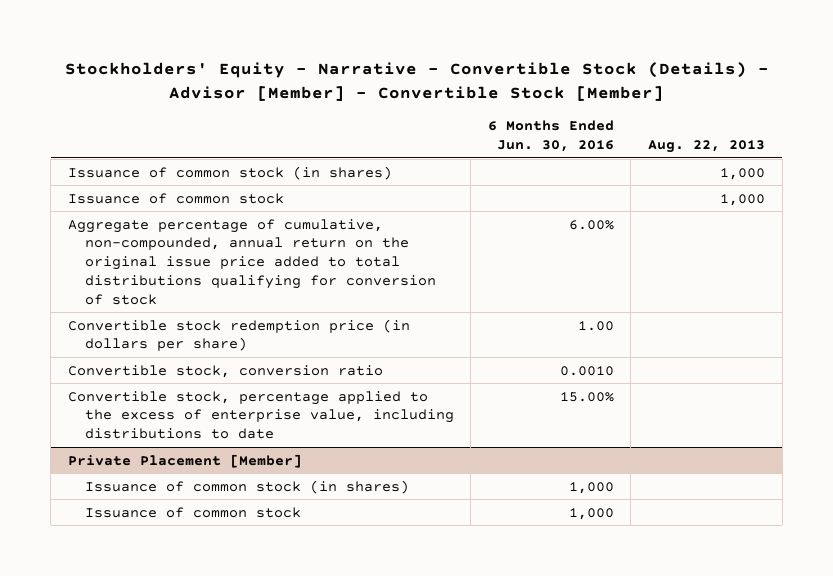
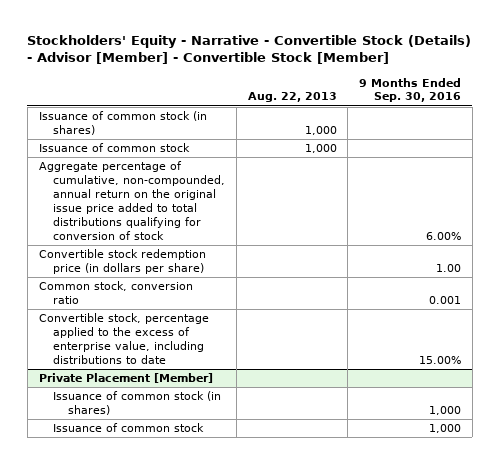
[487,120,614,152] 6 Months Ended Jun. 30, 2016 -> none
none -> [358,77,461,103] 9 Months Ended Sep. 30, 2016
[68,364,384,378] Convertible stock, conversion ratio -> [38,281,193,305] Common stock, conversion ratio

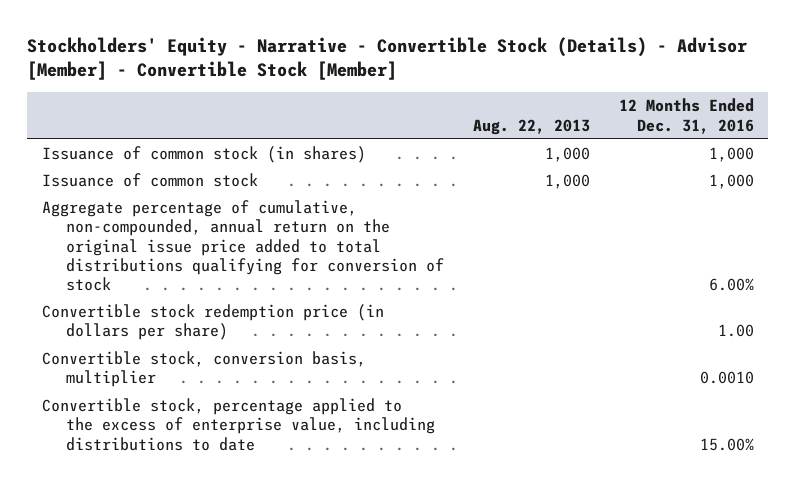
[358,77,461,103] 9 Months Ended Sep. 30, 2016 -> none
none -> [618,98,754,134] 12 Months Ended Dec. 31, 2016
[38,281,193,305] Common stock, conversion ratio -> [41,351,366,388] Convertible stock, conversion basis, multiplier
[38,373,213,384] Private Placement [Member] -> none
[53,391,222,416] Issuance of common stock (in shares) -> none
[53,423,205,433] Issuance of common stock -> none

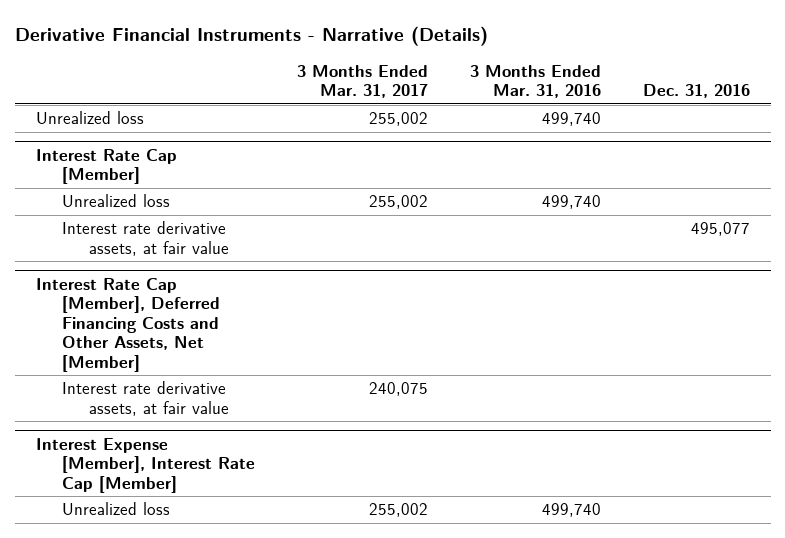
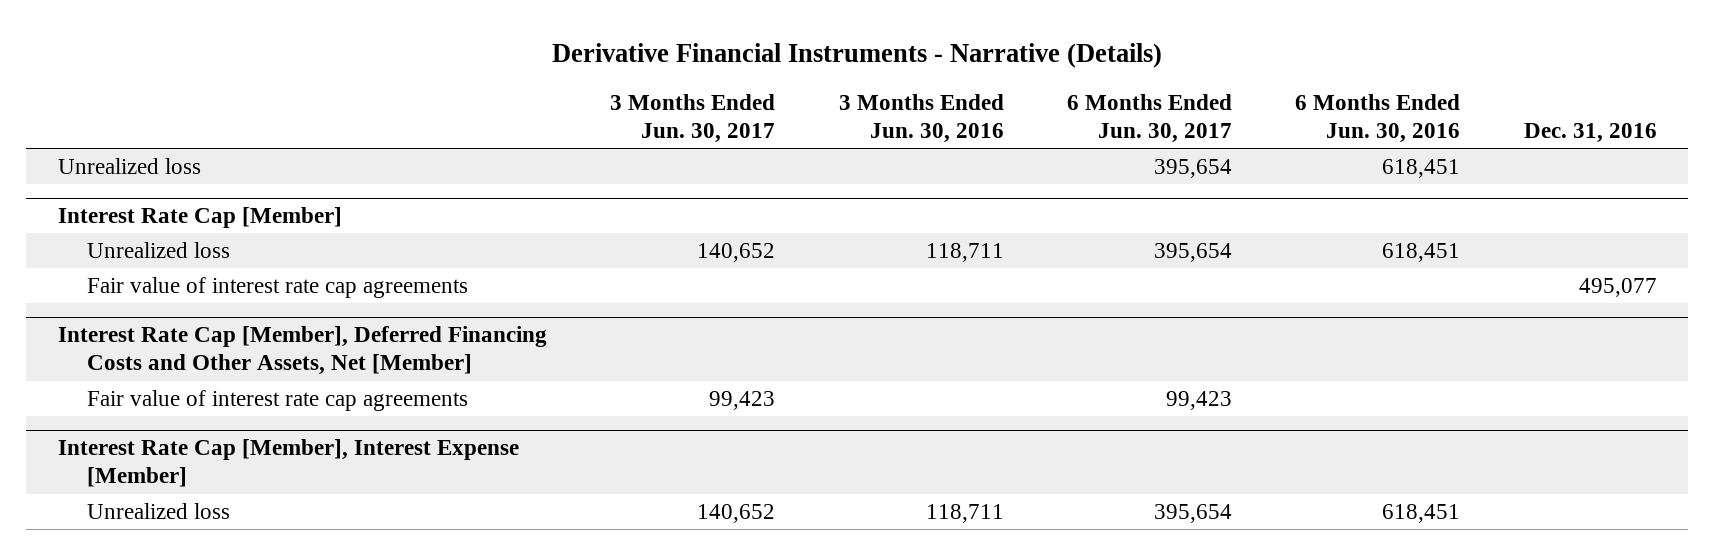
[297,64,429,99] 3 Months Ended Mar. 31, 2017 -> none
[469,64,601,99] 3 Months Ended Mar. 31, 2016 -> none
none -> [610,93,776,143] 3 Months Ended Jun. 30, 2017
none -> [838,93,1004,143] 3 Months Ended Jun. 30, 2016
none -> [1066,93,1232,143] 6 Months Ended Jun. 30, 2017
none -> [1295,93,1461,143] 6 Months Ended Jun. 30, 2016
[62,221,229,256] Interest rate derivative assets, at fair value -> [86,277,468,299] Fair value of interest rate cap agreements
[62,381,229,416] Interest rate derivative assets, at fair value -> [86,390,468,412] Fair value of interest rate cap agreements
[35,437,256,493] Interest Expense [Member], Interest Rate Cap [Member] -> [57,439,519,488] Interest Rate Cap [Member], Interest Expense [Member]

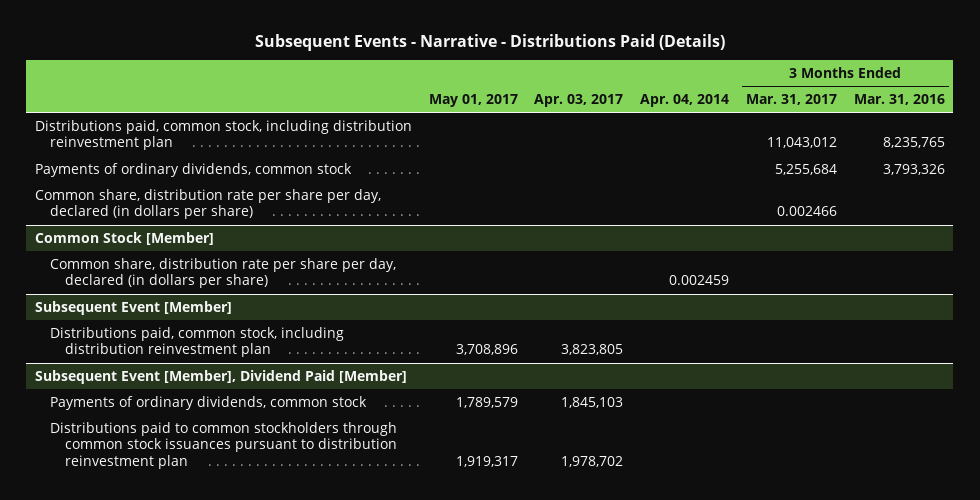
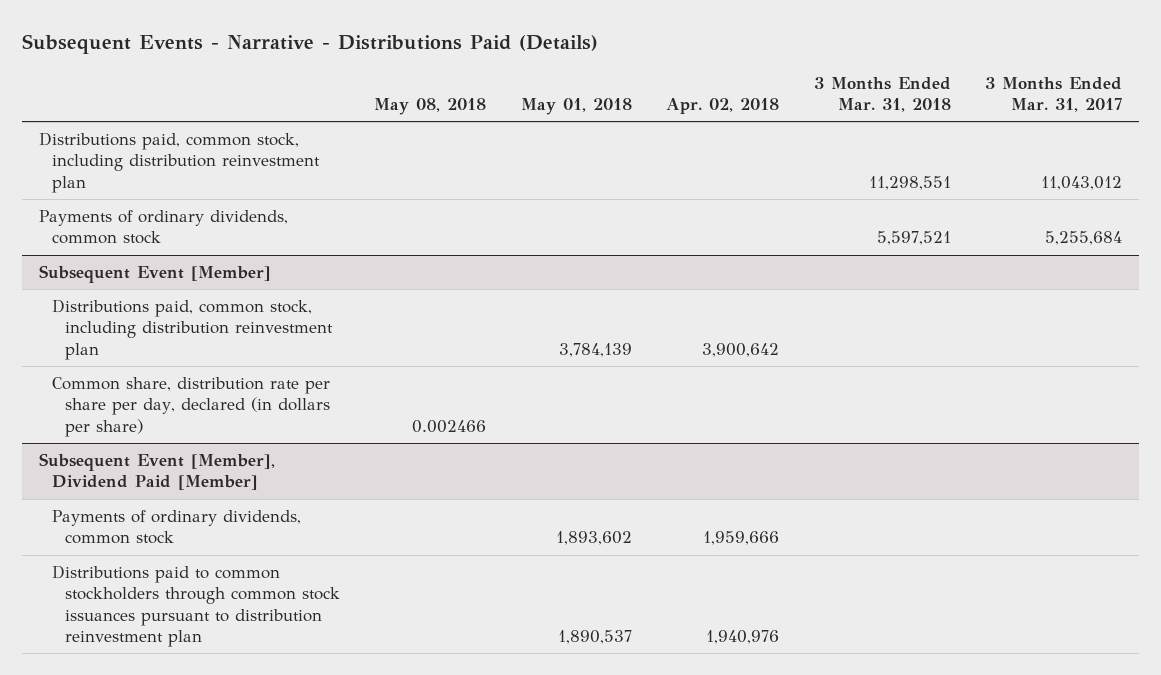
[428,93,518,107] May 01, 2017 -> none
[534,93,624,107] Apr. 03, 2017 -> none
[640,93,730,107] Apr. 04, 2014 -> none
[853,93,945,105] Mar. 31, 2016 -> none
none -> [374,98,487,116] May 08, 2018
none -> [520,98,632,116] May 01, 2018
none -> [666,98,780,115] Apr. 02, 2018
none -> [813,76,951,113] 3 Months Ended Mar. 31, 2018
[34,188,381,220] Common share, distribution rate per share per day, declared (in dollars per share) -> none
[34,231,214,245] Common Stock [Member] -> none
[49,257,396,289] Common share, distribution rate per share per day, declared (in dollars per share) -> none
none -> [52,377,331,437] Common share, distribution rate per share per day, declared (in dollars per share)

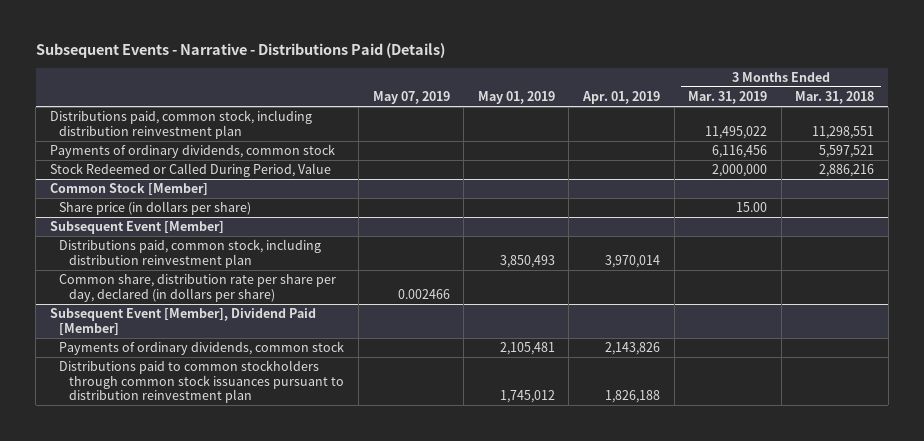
[374,98,487,116] May 08, 2018 -> none
[520,98,632,116] May 01, 2018 -> none
[666,98,780,115] Apr. 02, 2018 -> none
[984,76,1122,113] 3 Months Ended Mar. 31, 2017 -> none
none -> [372,90,450,104] May 07, 2019
none -> [477,90,555,104] May 01, 2019
none -> [581,90,660,104] Apr. 01, 2019
none -> [688,90,768,104] Mar. 31, 2019
none -> [49,163,331,178] Stock Redeemed or Called During Period, Value
none -> [49,183,208,196] Common Stock [Member]
none -> [59,201,252,216] Share price (in dollars per share)

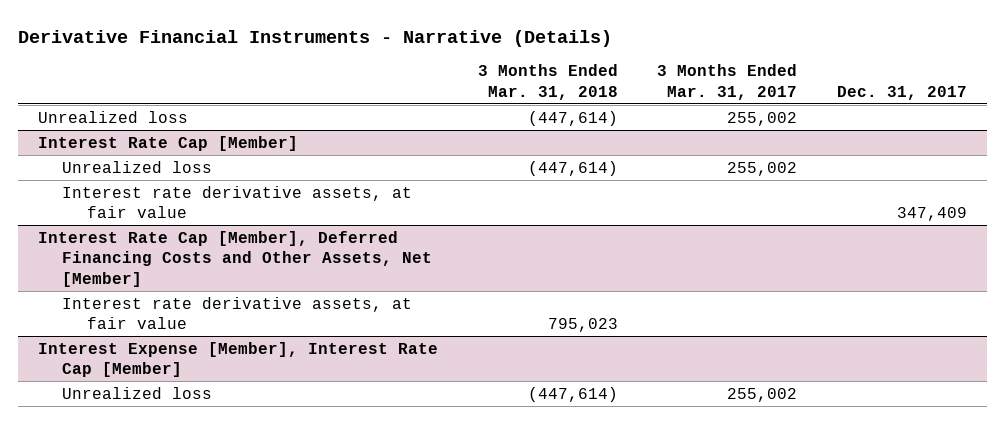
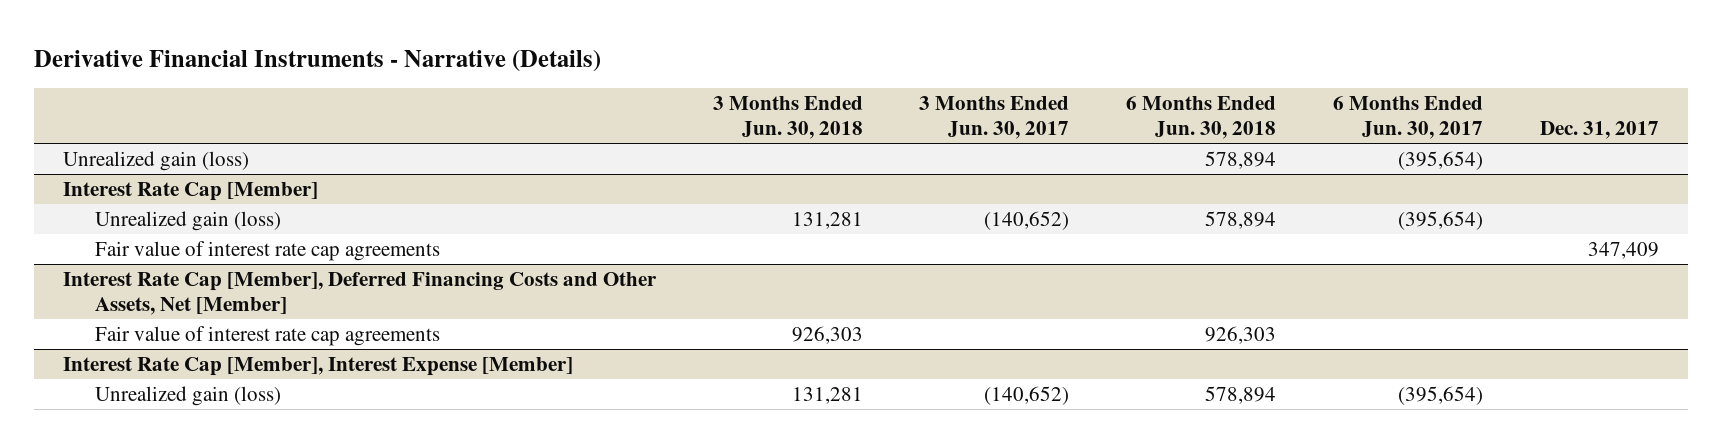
[477,64,618,100] 3 Months Ended Mar. 31, 2018 -> none
[657,64,798,100] 3 Months Ended Mar. 31, 2017 -> none
none -> [712,96,863,140] 3 Months Ended Jun. 30, 2018
none -> [919,96,1070,140] 3 Months Ended Jun. 30, 2017
none -> [1126,96,1277,140] 6 Months Ended Jun. 30, 2018
none -> [1333,96,1484,140] 6 Months Ended Jun. 30, 2017
[37,110,188,123] Unrealized loss -> [62,151,249,172] Unrealized gain (loss)
[62,160,213,173] Unrealized loss -> [95,211,282,232] Unrealized gain (loss)
[62,185,413,219] Interest rate derivative assets, at fair value -> [95,241,441,262] Fair value of interest rate cap agreements
[62,296,413,330] Interest rate derivative assets, at fair value -> [95,326,441,347] Fair value of interest rate cap agreements
[37,341,438,378] Interest Expense [Member], Interest Rate Cap [Member] -> [62,357,573,377] Interest Rate Cap [Member], Interest Expense [Member]
[62,386,213,399] Unrealized loss -> [95,386,282,407] Unrealized gain (loss)

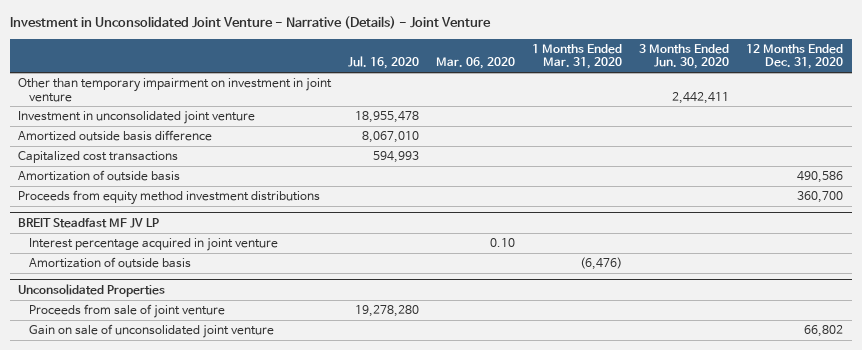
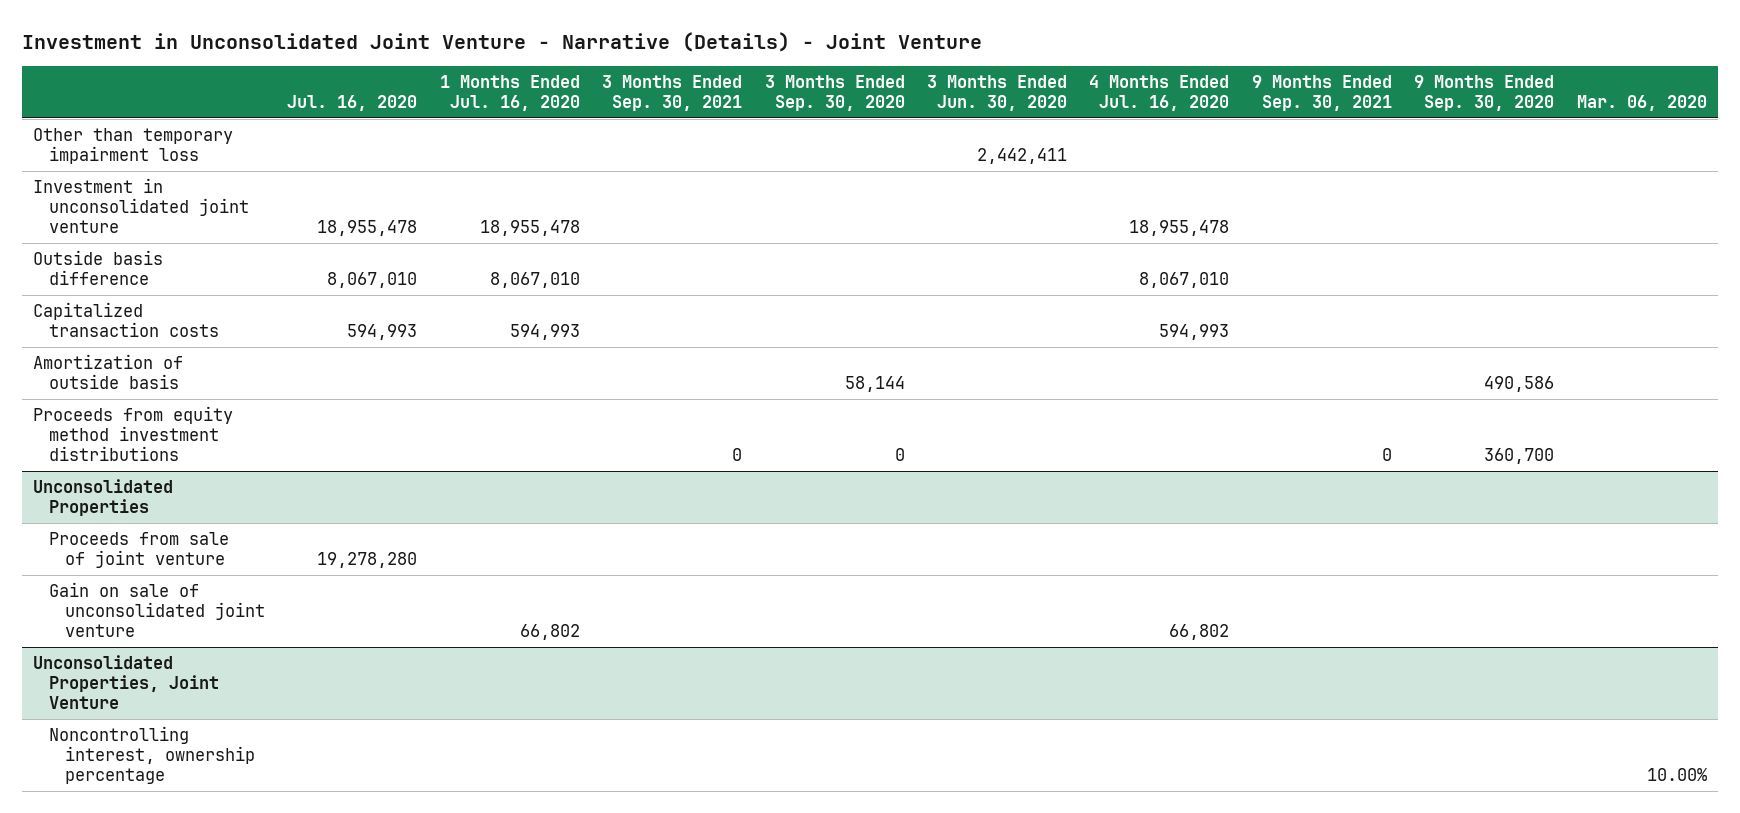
[532,43,623,70] 1 Months Ended Mar. 31, 2020 -> none
[746,43,844,70] 12 Months Ended Dec. 31, 2020 -> none
none -> [439,74,580,111] 1 Months Ended Jul. 16, 2020
none -> [602,74,743,111] 3 Months Ended Sep. 30, 2021
none -> [764,74,905,111] 3 Months Ended Sep. 30, 2020
none -> [1089,74,1230,111] 4 Months Ended Jul. 16, 2020
none -> [1251,74,1392,111] 9 Months Ended Sep. 30, 2021
none -> [1414,74,1555,111] 9 Months Ended Sep. 30, 2020
[18,78,333,102] Other than temporary impairment on investment in joint venture -> [33,128,234,165] Other than temporary impairment loss
[18,130,213,142] Amortized outside basis difference -> [33,250,164,286] Outside basis difference
[18,151,179,164] Capitalized cost transactions -> [33,302,219,338] Capitalized transaction costs
[18,217,160,228] BREIT Steadfast MF JV LP -> none
[28,238,278,252] Interest percentage acquired in joint venture -> none
[28,257,191,269] Amortization of outside basis -> none
none -> [33,655,219,710] Unconsolidated Properties, Joint Venture
none -> [48,726,255,785] Noncontrolling interest, ownership percentage

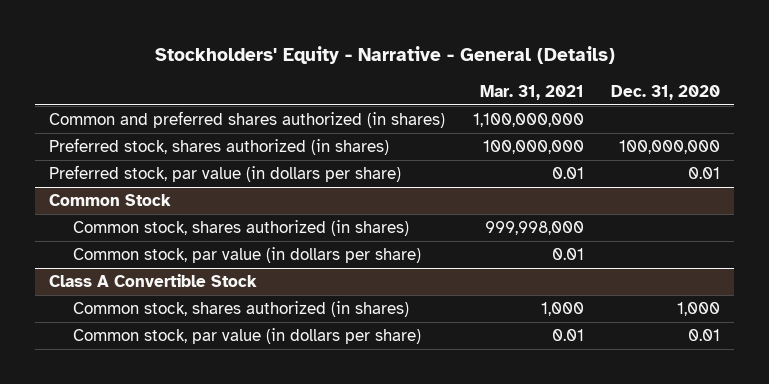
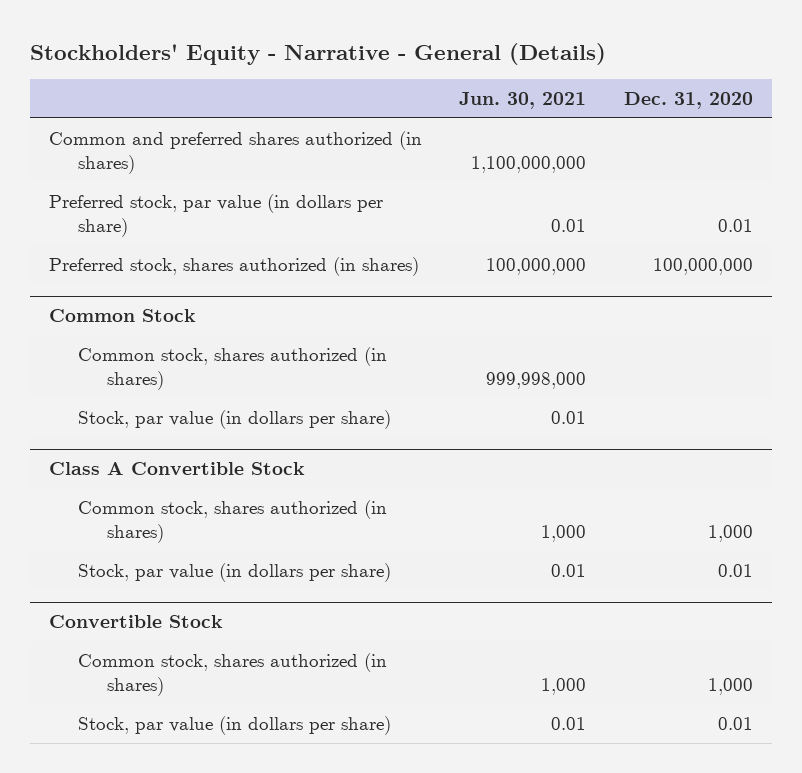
[479,84,584,100] Mar. 31, 2021 -> none
none -> [459,92,587,110] Jun. 30, 2021
[48,138,389,156] Preferred stock, shares authorized (in shares) -> [49,256,420,276] Preferred stock, shares authorized (in shares)
[73,247,422,264] Common stock, par value (in dollars per share) -> [78,409,392,429] Stock, par value (in dollars per share)
[73,328,422,345] Common stock, par value (in dollars per share) -> [78,562,392,582] Stock, par value (in dollars per share)
none -> [49,614,224,628] Convertible Stock
none -> [78,652,388,697] Common stock, shares authorized (in shares)
none -> [78,715,392,735] Stock, par value (in dollars per share)

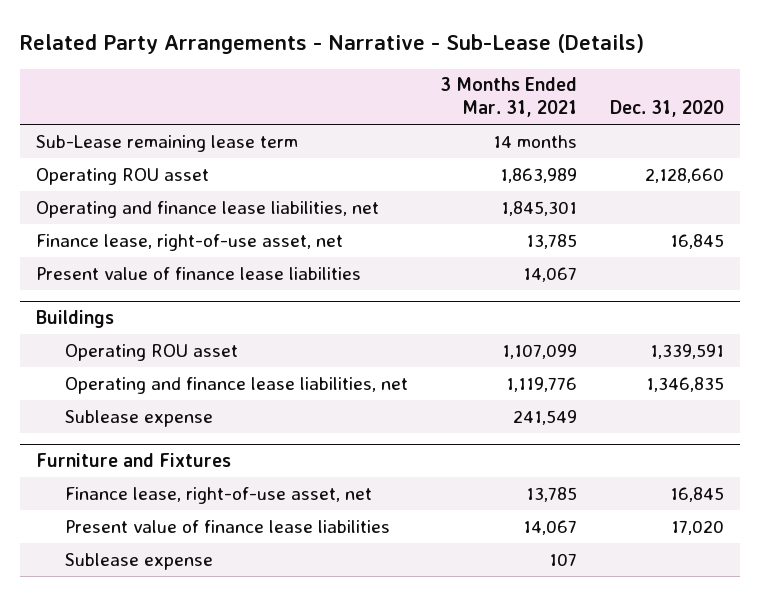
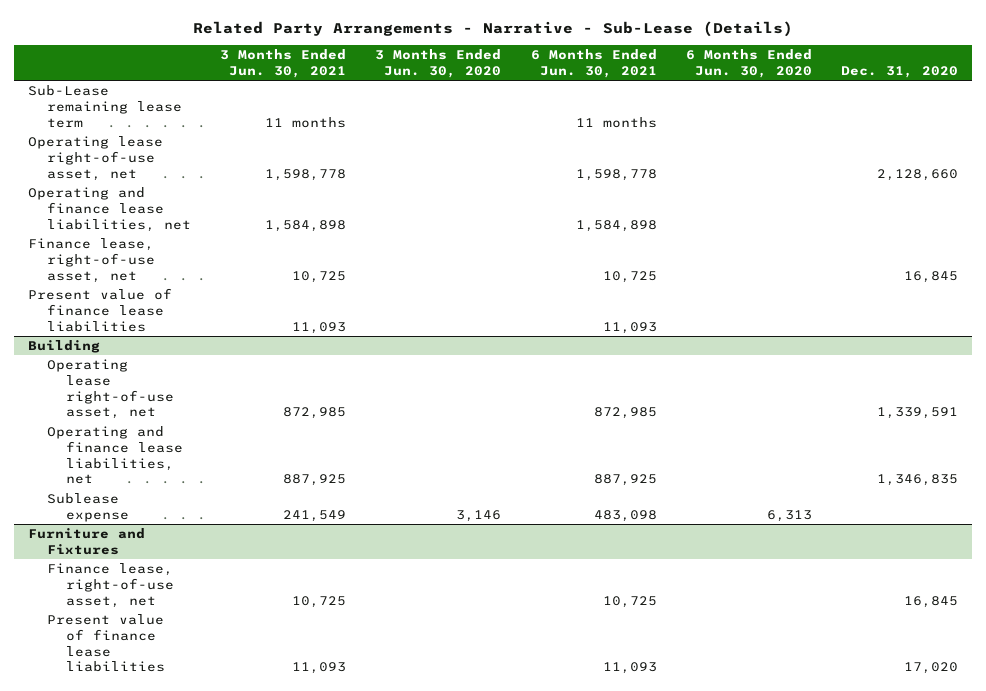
[440,77,578,118] 3 Months Ended Mar. 31, 2021 -> none
none -> [220,48,347,78] 3 Months Ended Jun. 30, 2021
none -> [375,48,502,78] 3 Months Ended Jun. 30, 2020
none -> [530,48,657,78] 6 Months Ended Jun. 30, 2021
none -> [685,48,812,78] 6 Months Ended Jun. 30, 2020
[35,167,209,185] Operating ROU asset -> [28,135,164,181] Operating lease right-of-use asset, net
[35,310,114,329] Buildings -> [28,339,101,353] Building
[65,343,239,361] Operating ROU asset -> [47,358,175,420] Operating lease right-of-use asset, net
[65,552,214,570] Sublease expense -> none

